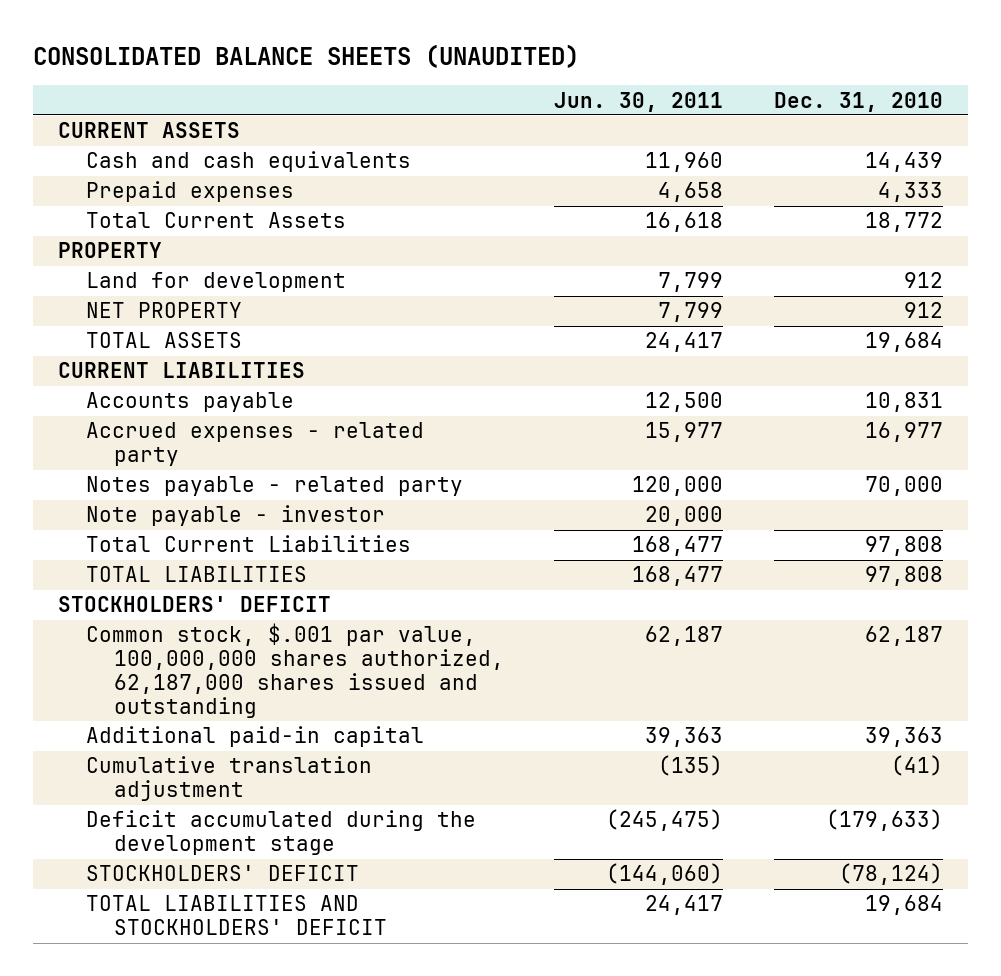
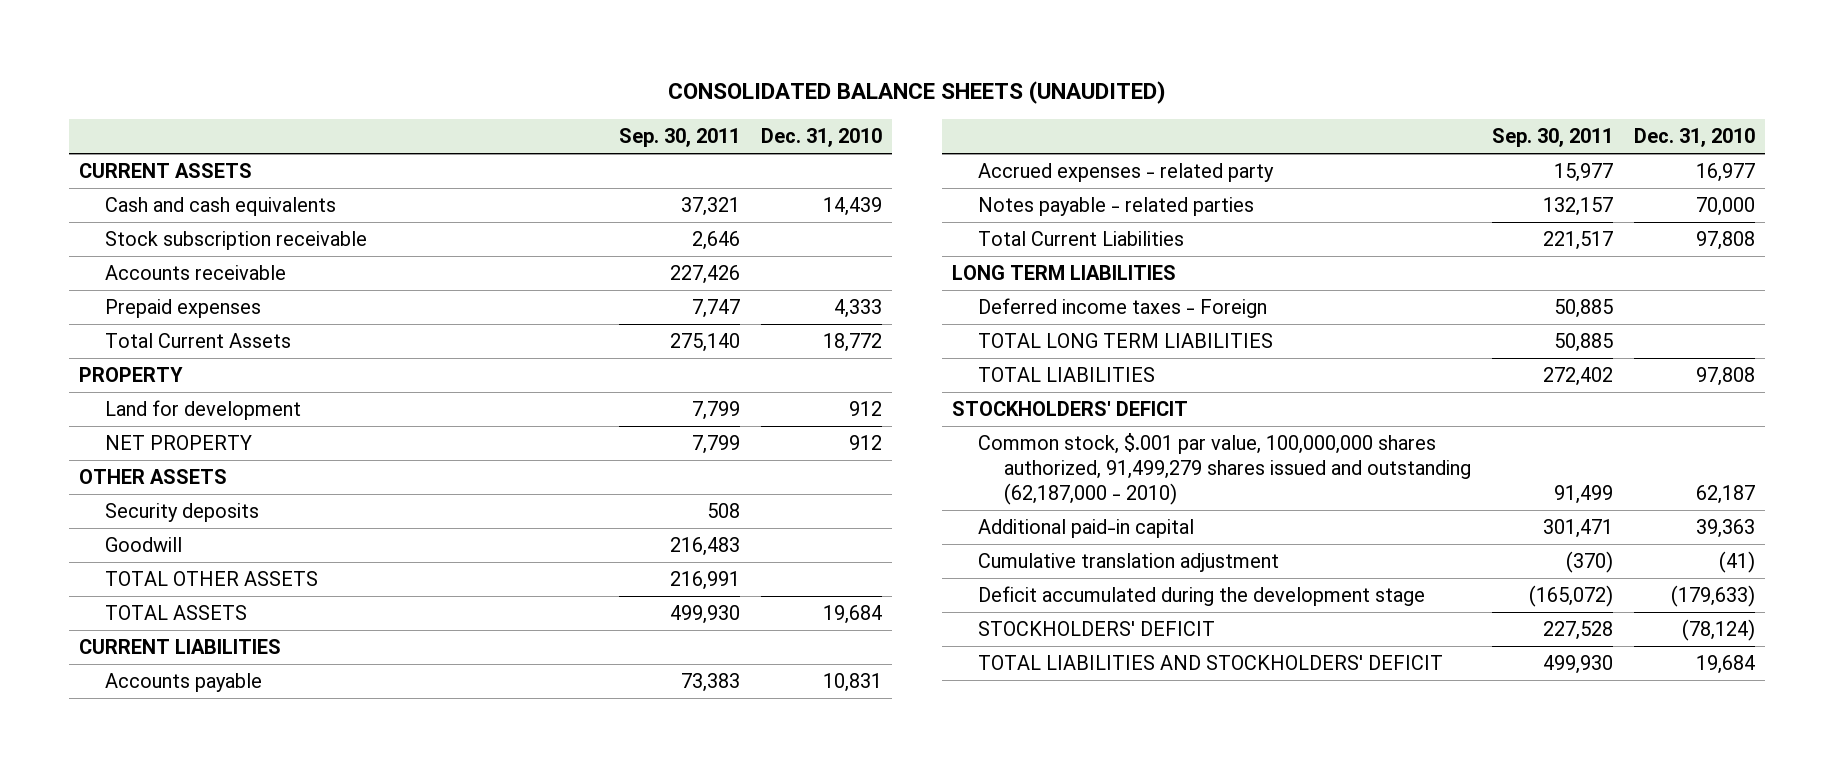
[554,91,724,112] Jun. 30, 2011 -> none
none -> [618,128,740,148] Sep. 30, 2011
none -> [104,231,367,251] Stock subscription receivable
none -> [104,265,286,281] Accounts receivable
none -> [79,469,228,485] OTHER ASSETS
none -> [104,503,259,523] Security deposits
none -> [104,537,182,553] Goodwill
none -> [104,571,318,587] TOTAL OTHER ASSETS
[85,505,385,527] Note payable - investor -> none
[85,476,463,497] Notes payable - related party -> [978,197,1255,217] Notes payable - related parties
none -> [952,265,1177,281] LONG TERM LIABILITIES
none -> [978,298,1268,319] Deferred income taxes - Foreign
none -> [978,333,1274,349] TOTAL LONG TERM LIABILITIES
[85,623,504,719] Common stock, $.001 par value, 100,000,000 shares authorized, 62,187,000 shares issued and outstanding -> [978,433,1472,505] Common stock, $.001 par value, 100,000,000 shares authorized, 91,499,279 shares issued and outstanding (62,187,000 - 2010)

